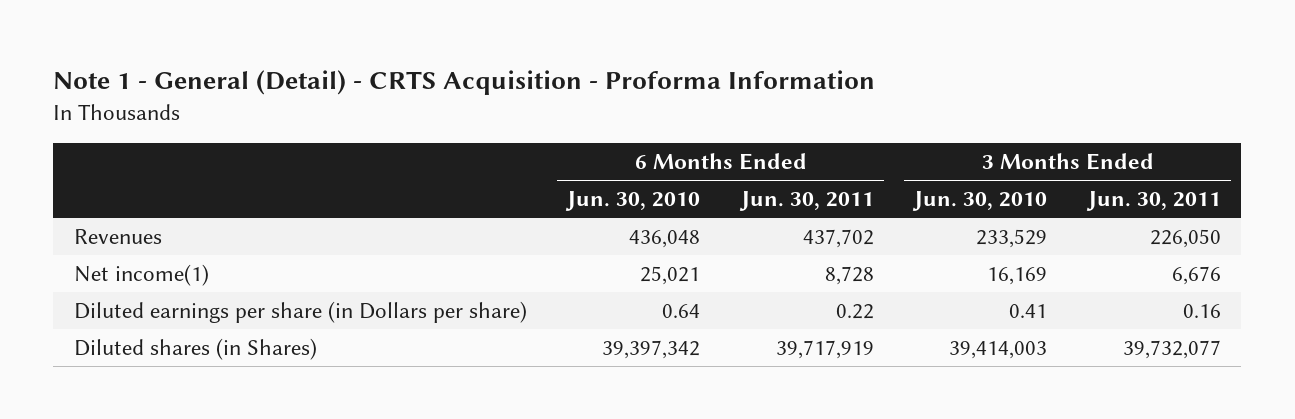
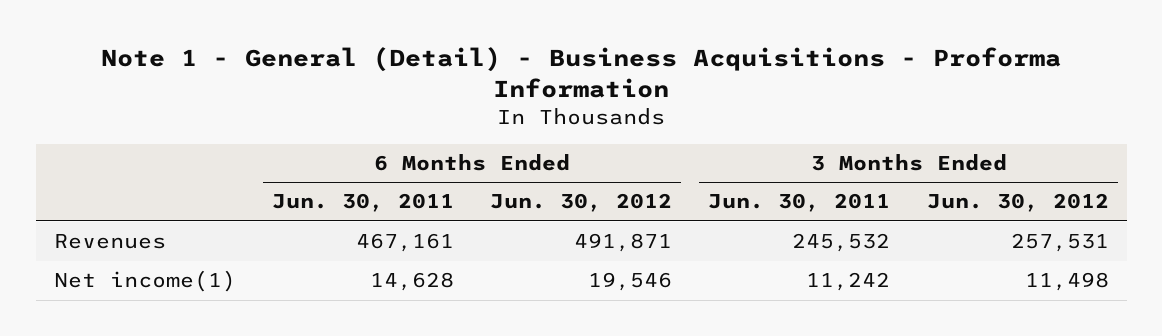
[53,70,876,96] Note 1 - General (Detail) - CRTS Acquisition - Proforma Information -> [101,47,1062,99] Note 1 - General (Detail) - Business Acquisitions - Proforma Information
[565,191,701,212] Jun. 30, 2010 -> none
[912,191,1048,212] Jun. 30, 2010 -> none
none -> [490,193,673,213] Jun. 30, 2012
none -> [926,193,1109,213] Jun. 30, 2012
[73,300,527,323] Diluted earnings per share (in Dollars per share) -> none
[73,337,317,360] Diluted shares (in Shares) -> none
[802,228,874,248] 437,702 -> [356,233,455,253] 467,161
[1149,228,1221,248] 226,050 -> [792,233,891,253] 245,532
[824,265,874,285] 8,728 -> [370,272,455,292] 14,628
[1171,265,1221,285] 6,676 -> [806,272,891,292] 11,242

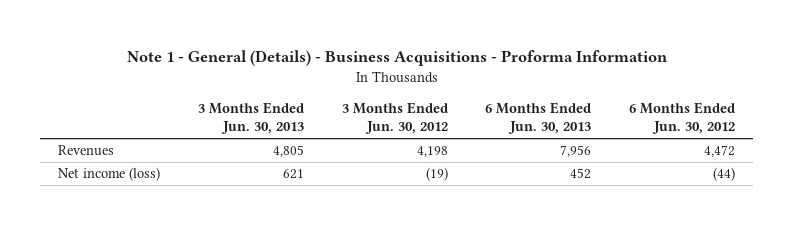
[101,47,1062,99] Note 1 - General (Detail) - Business Acquisitions - Proforma Information -> [126,50,668,67] Note 1 - General (Details) - Business Acquisitions - Proforma Information
[272,193,455,213] Jun. 30, 2011 -> none
[708,193,891,213] Jun. 30, 2011 -> none
none -> [198,101,305,135] 3 Months Ended Jun. 30, 2013
none -> [485,101,592,135] 6 Months Ended Jun. 30, 2013
[574,233,673,253] 491,871 -> [703,145,735,158] 4,472
[1010,233,1109,253] 257,531 -> [416,146,448,158] 4,198
[53,270,236,293] Net income(1) -> [58,167,161,182] Net income (loss)
[588,272,673,292] 19,546 -> [712,167,735,182] (44)
[1024,272,1109,292] 11,498 -> [425,167,448,182] (19)

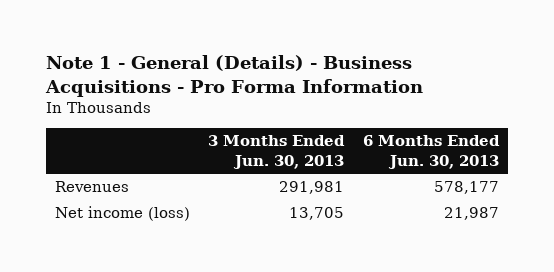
[126,50,668,67] Note 1 - General (Details) - Business Acquisitions - Proforma Information -> [44,55,423,97] Note 1 - General (Details) - Business Acquisitions - Pro Forma Information
[341,101,448,135] 3 Months Ended Jun. 30, 2012 -> none
[628,101,735,135] 6 Months Ended Jun. 30, 2012 -> none
[273,145,305,158] 4,805 -> [279,181,345,195] 291,981
[560,145,592,158] 7,956 -> [433,181,499,195] 578,177
[283,169,305,180] 621 -> [289,207,345,221] 13,705
[570,168,592,180] 452 -> [443,207,499,221] 21,987

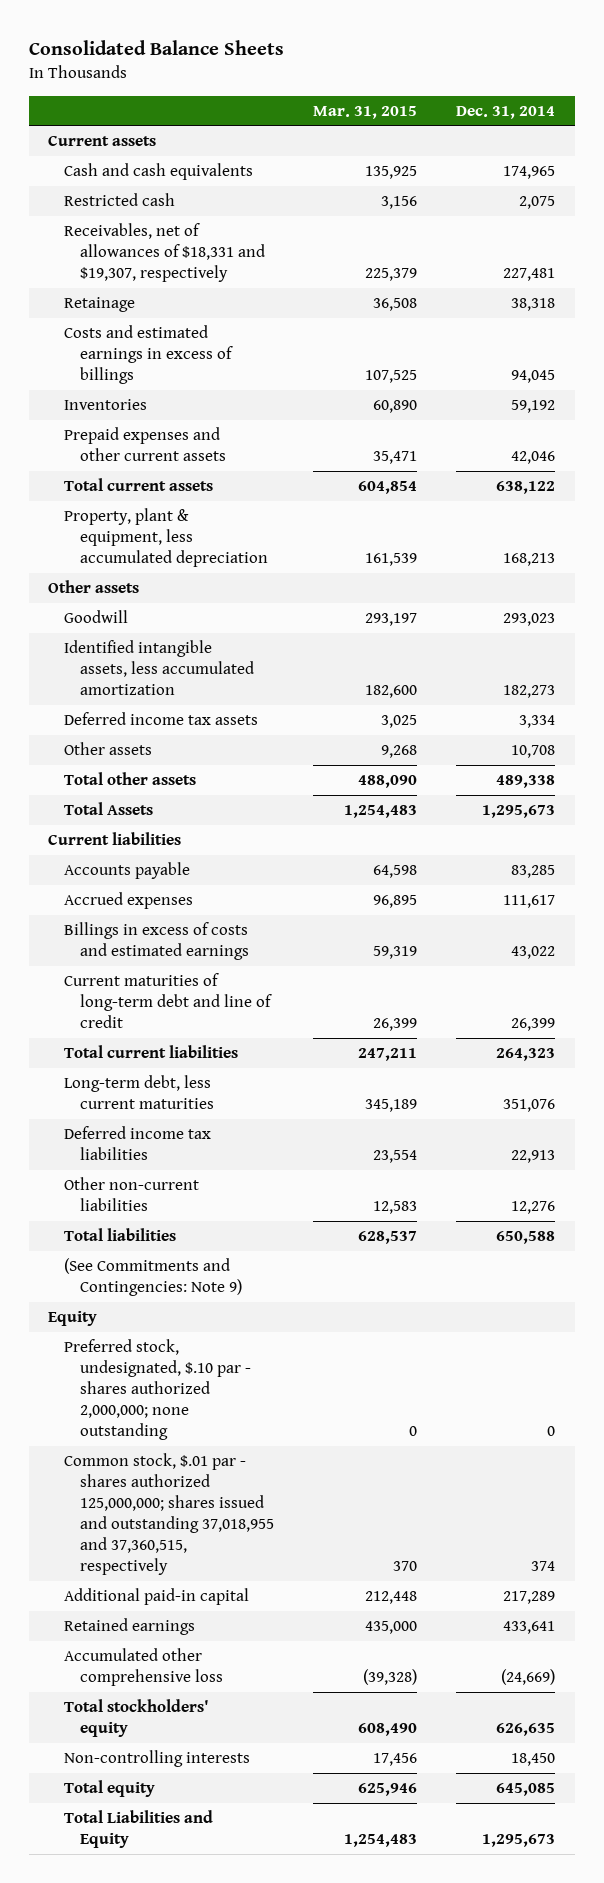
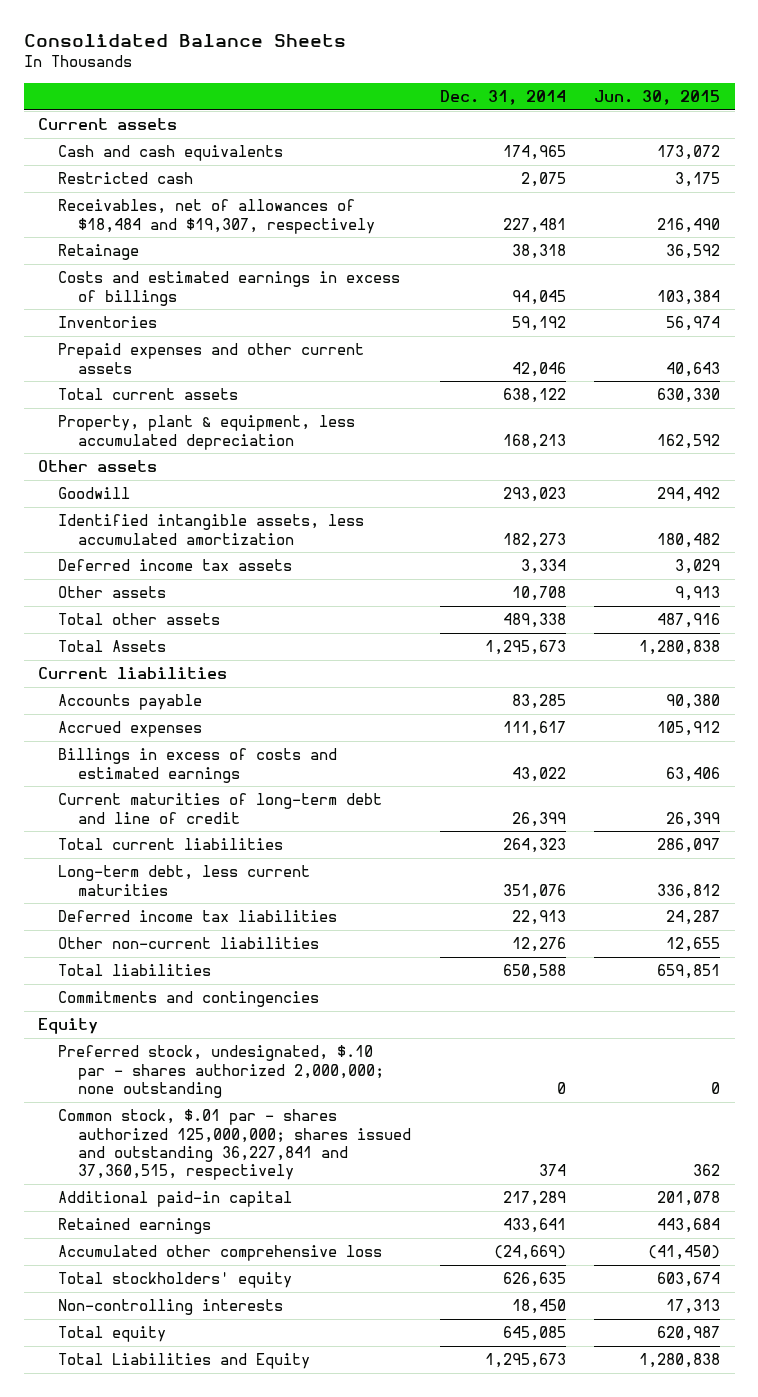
[313,105,418,119] Mar. 31, 2015 -> none
none -> [594,89,721,105] Jun. 30, 2015
[63,223,265,283] Receivables, net of allowances of $18,331 and $19,307, respectively -> [58,199,376,234] Receivables, net of allowances of $18,484 and $19,307, respectively
[63,1258,242,1297] (See Commitments and Contingencies: Note 9) -> [58,991,320,1008] Commitments and contingencies
[63,1453,274,1576] Common stock, $.01 par - shares authorized 125,000,000; shares issued and outstanding 37,018,955 and 37,360,515, respectively -> [58,1109,412,1181] Common stock, $.01 par - shares authorized 125,000,000; shares issued and outstanding 36,227,841 and 37,360,515, respectively

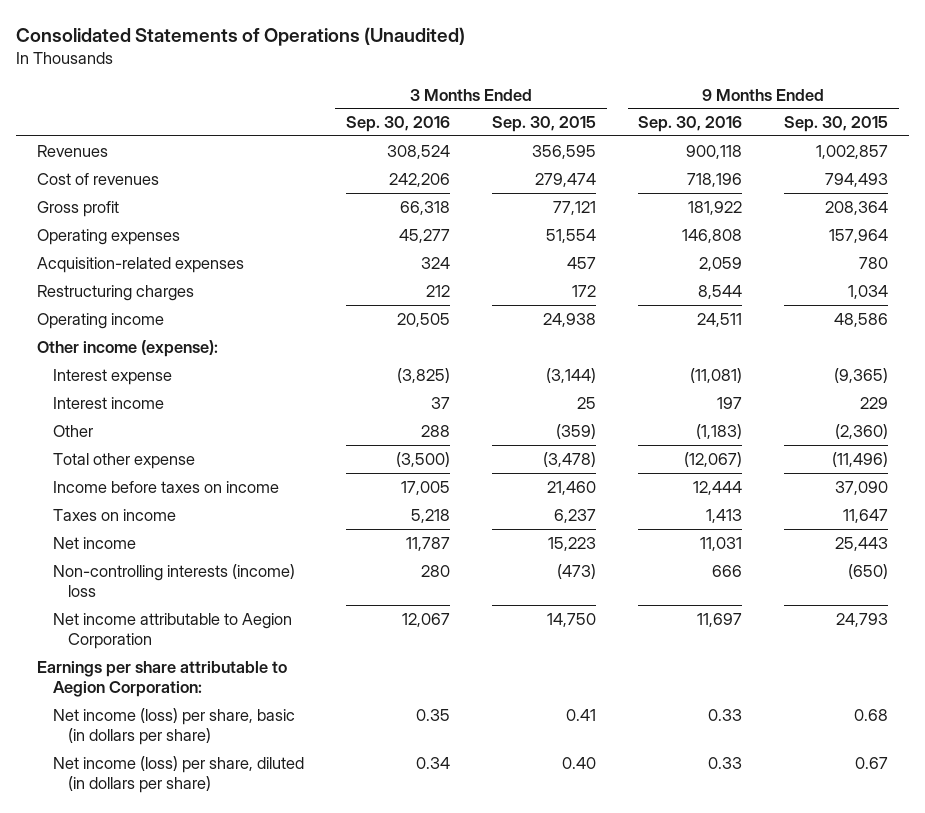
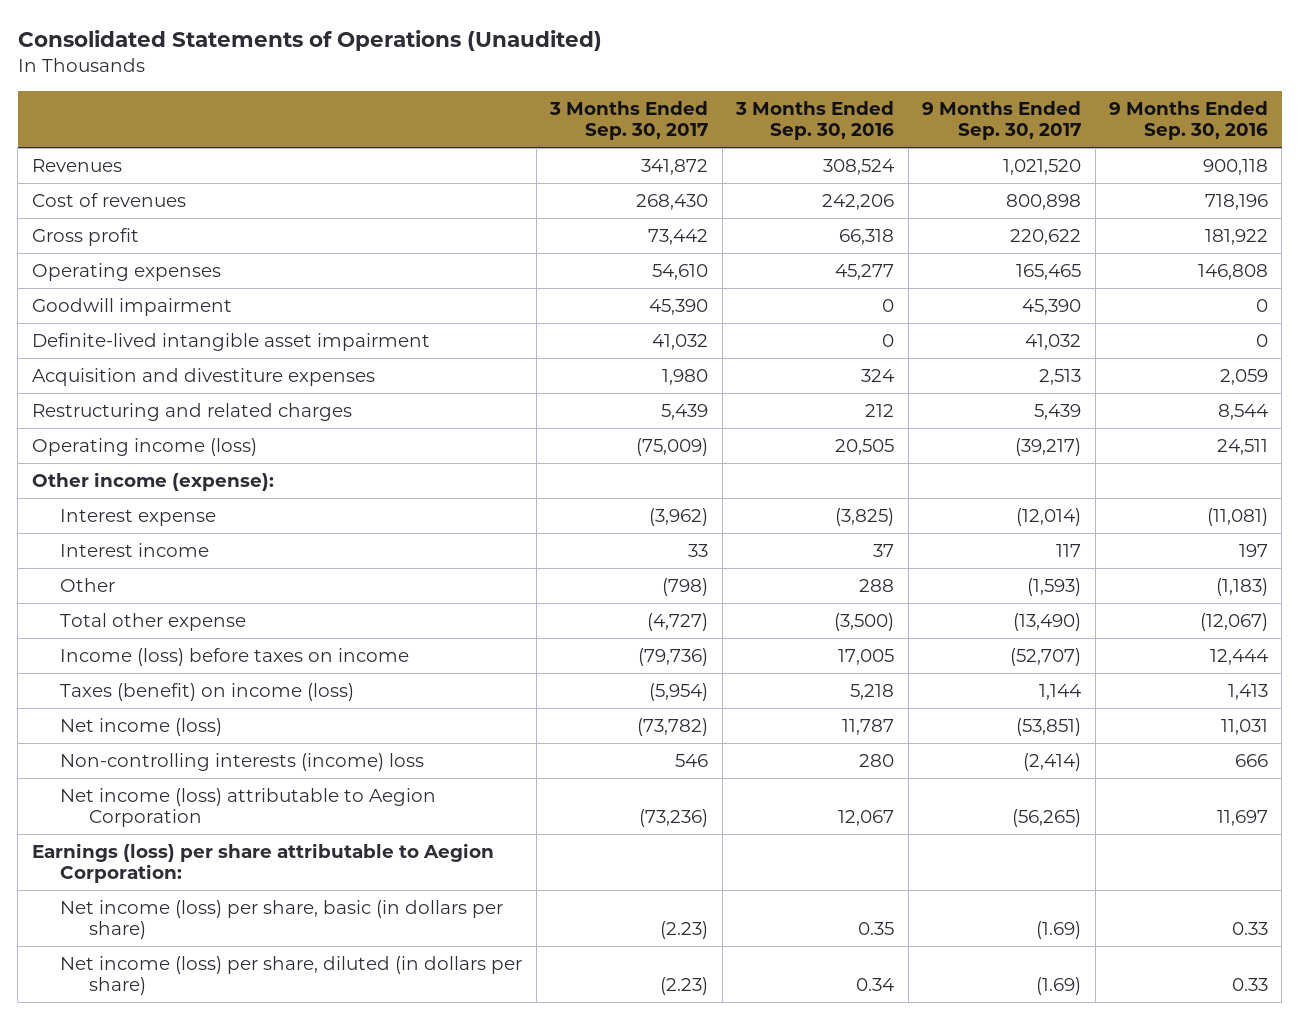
[491,116,596,133] Sep. 30, 2015 -> none
[784,116,889,133] Sep. 30, 2015 -> none
none -> [549,100,709,141] 3 Months Ended Sep. 30, 2017
none -> [922,100,1082,141] 9 Months Ended Sep. 30, 2017
none -> [31,297,232,316] Goodwill impairment
none -> [31,332,430,351] Definite-lived intangible asset impairment
[36,256,244,273] Acquisition-related expenses -> [31,367,375,386] Acquisition and divestiture expenses
[36,284,194,301] Restructuring charges -> [31,402,352,421] Restructuring and related charges
[36,312,164,329] Operating income -> [31,437,257,456] Operating income (loss)
[52,480,279,493] Income before taxes on income -> [60,647,410,666] Income (loss) before taxes on income
[52,508,176,521] Taxes on income -> [60,682,355,701] Taxes (benefit) on income (loss)
[52,536,136,549] Net income -> [60,717,223,736] Net income (loss)
[52,612,292,650] Net income attributable to Aegion Corporation -> [60,787,437,828] Net income (loss) attributable to Aegion Corporation
[36,660,287,698] Earnings per share attributable to Aegion Corporation: -> [31,842,494,884] Earnings (loss) per share attributable to Aegion Corporation:

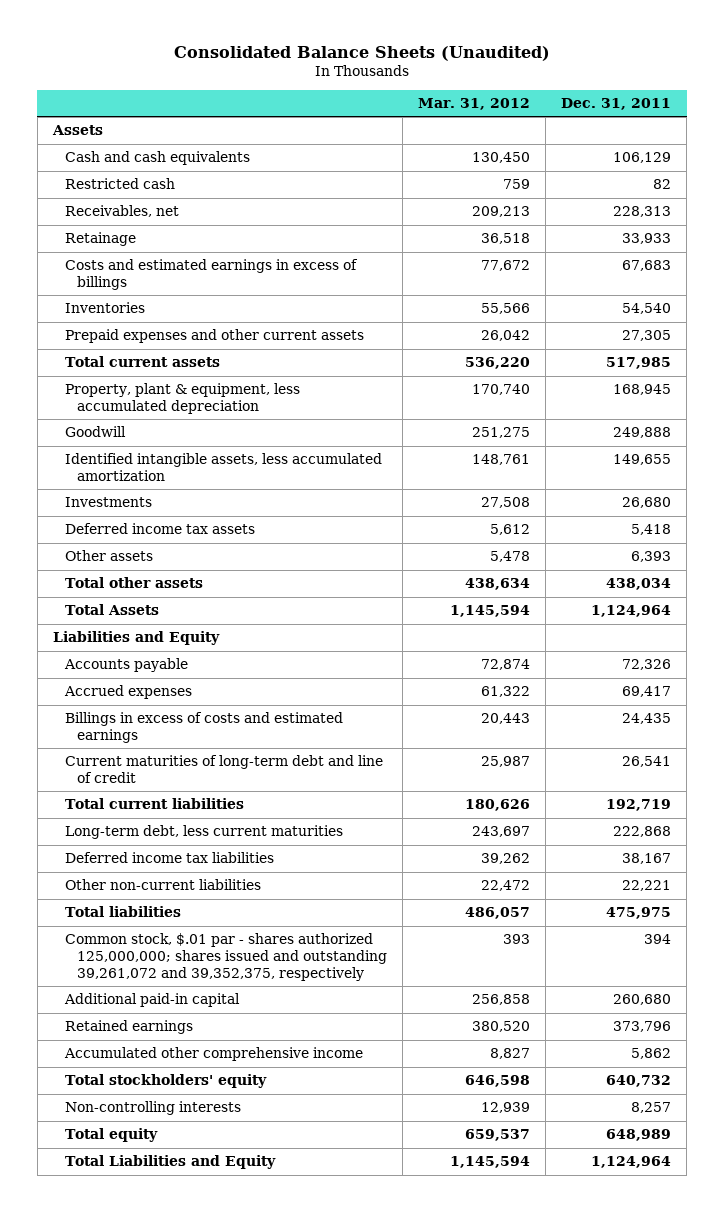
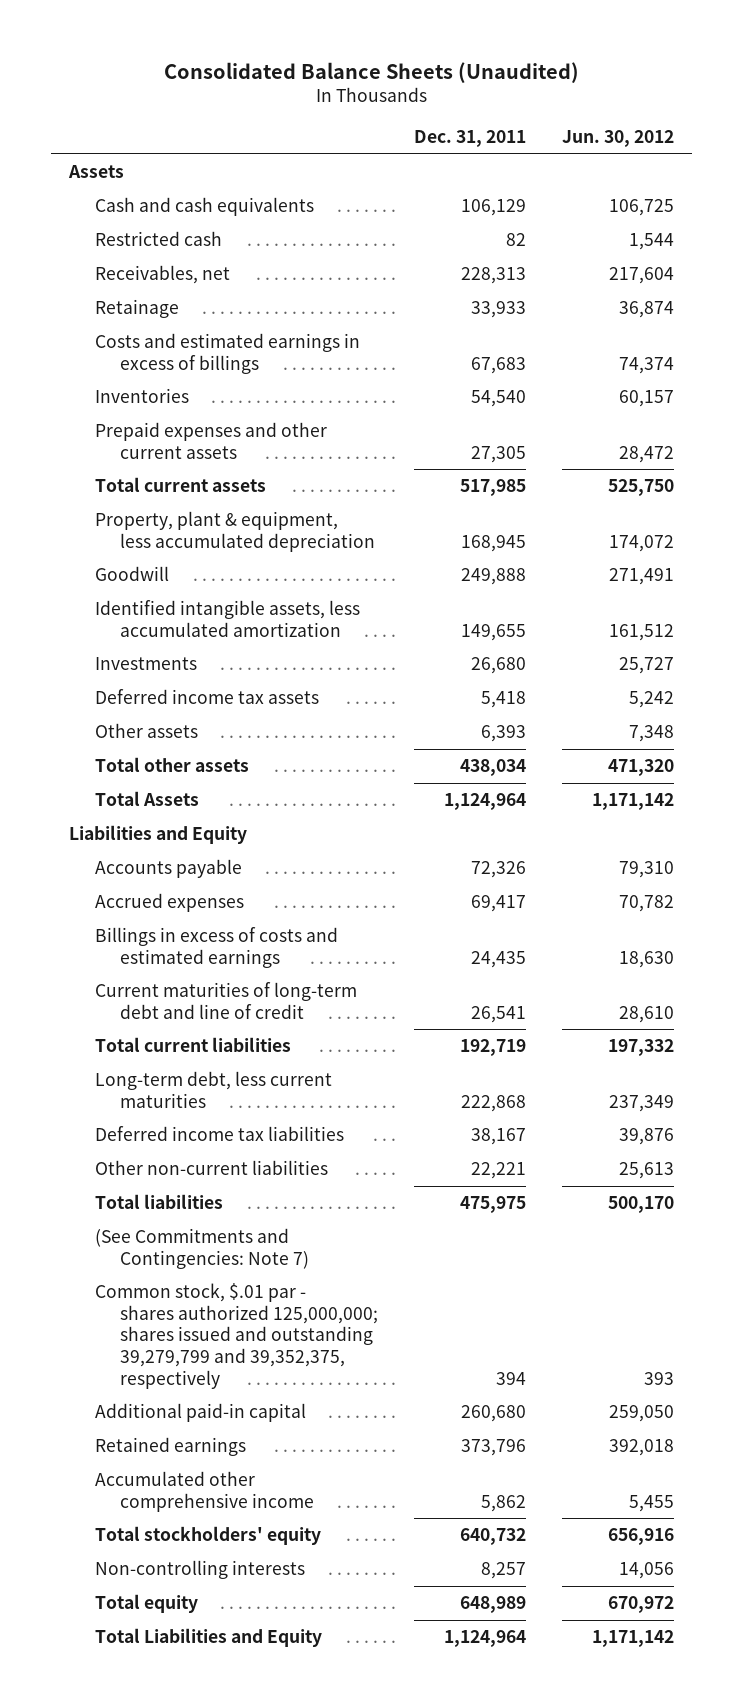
[417,97,530,110] Mar. 31, 2012 -> none
none -> [562,130,675,148] Jun. 30, 2012
none -> [94,1228,310,1269] (See Commitments and Contingencies: Note 7)
[64,933,387,981] Common stock, $.01 par - shares authorized 125,000,000; shares issued and outstanding 39,261,072 and 39,352,375, respectively -> [94,1283,379,1389] Common stock, $.01 par - shares authorized 125,000,000; shares issued and outstanding 39,279,799 and 39,352,375, respectively

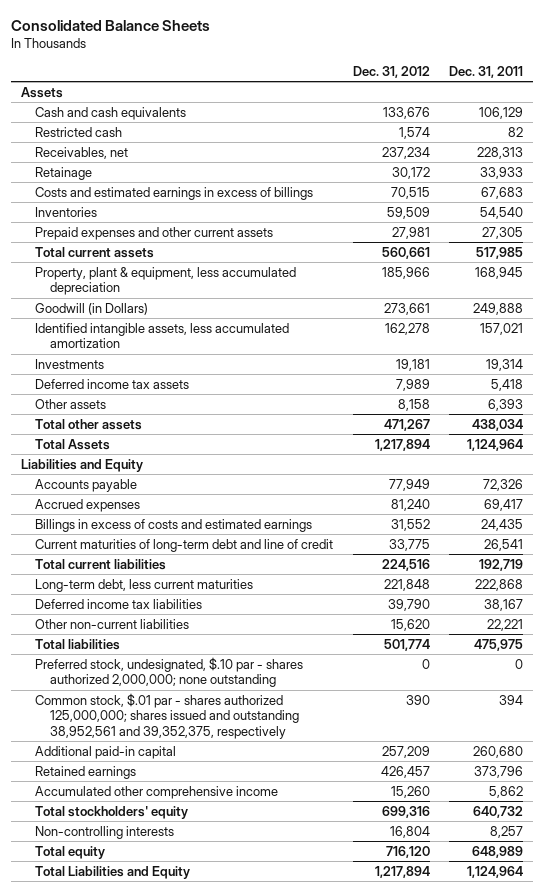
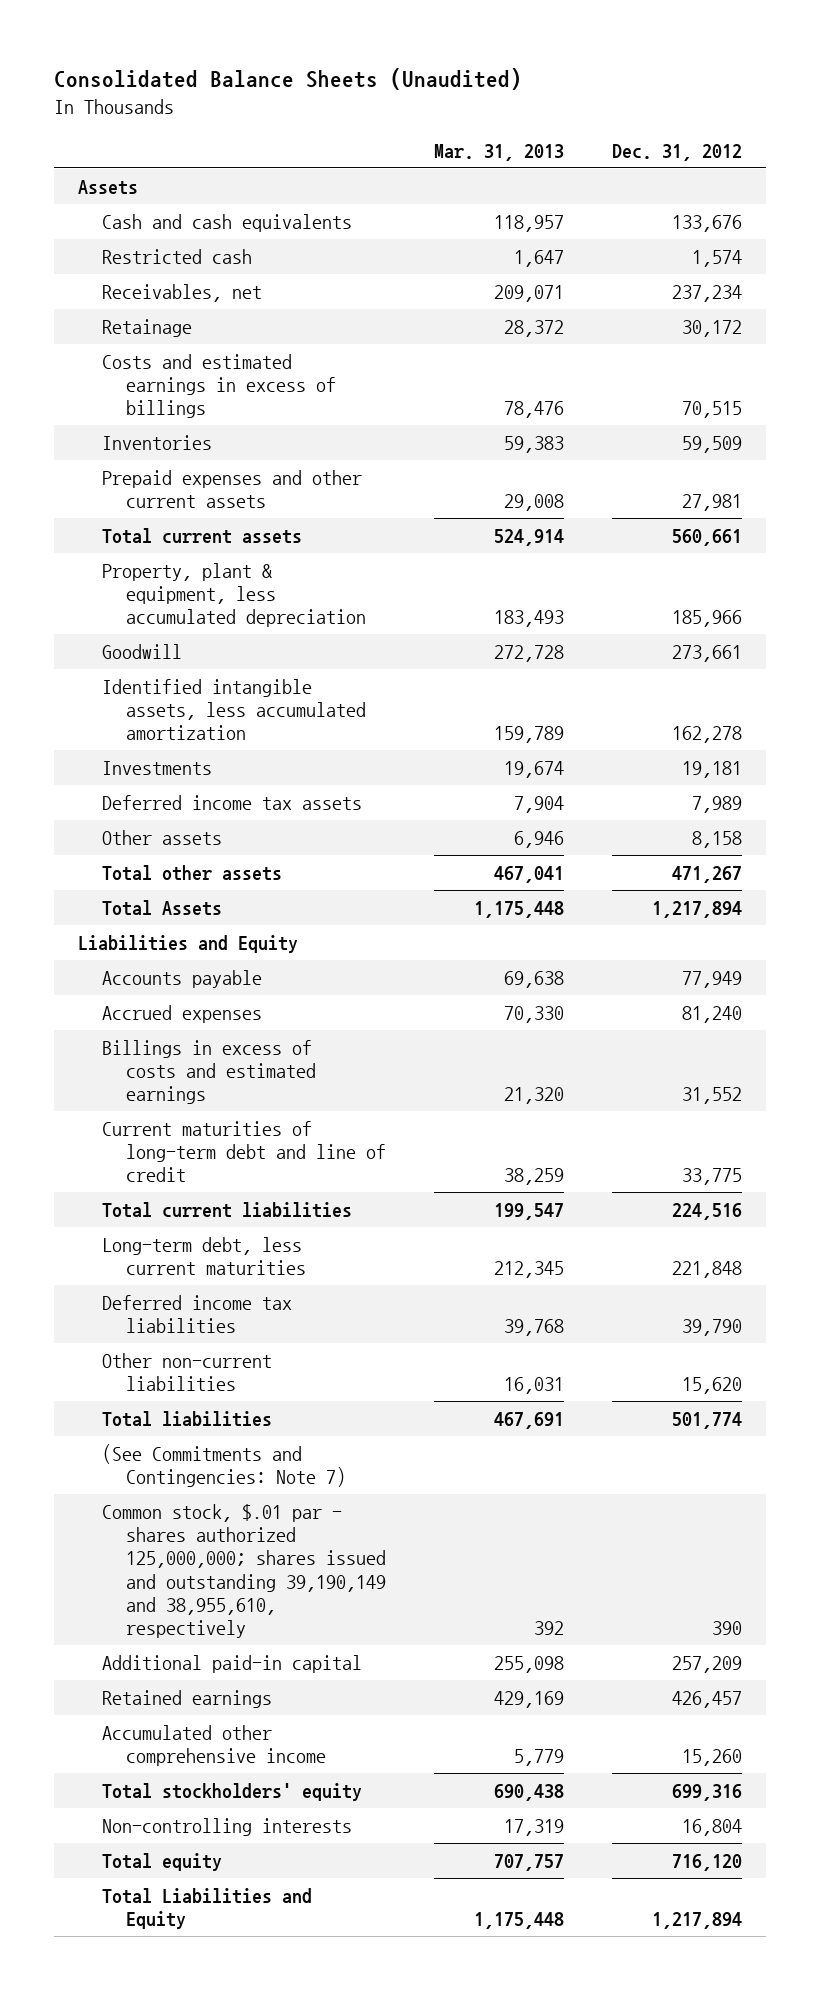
[10,19,210,31] Consolidated Balance Sheets -> [54,67,523,90] Consolidated Balance Sheets (Unaudited)
[449,66,524,79] Dec. 31, 2011 -> none
none -> [433,143,564,161] Mar. 31, 2013
[35,302,149,315] Goodwill (in Dollars) -> [102,643,183,659] Goodwill
[35,656,304,688] Preferred stock, undesignated, $.10 par - shares authorized 2,000,000; none outstanding -> none
none -> [102,1443,347,1488] (See Commitments and Contingencies: Note 7)
[35,692,299,739] Common stock, $.01 par - shares authorized 125,000,000; shares issued and outstanding 38,952,561 and 39,352,375, respectively -> [102,1503,387,1639] Common stock, $.01 par - shares authorized 125,000,000; shares issued and outstanding 39,190,149 and 38,955,610, respectively

